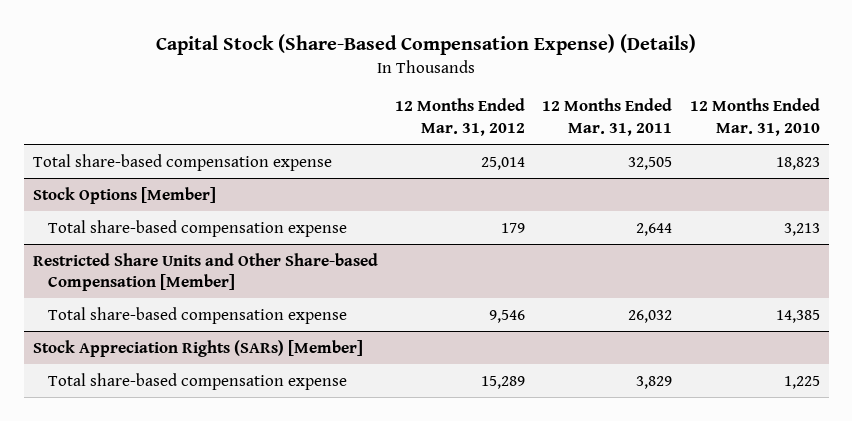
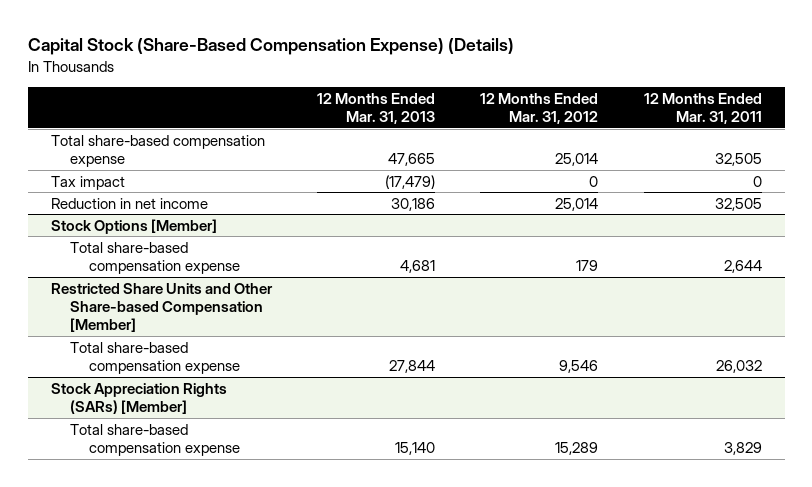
[689,98,820,136] 12 Months Ended Mar. 31, 2010 -> none
none -> [317,92,436,125] 12 Months Ended Mar. 31, 2013
none -> [50,175,125,190] Tax impact
none -> [50,197,208,209] Reduction in net income

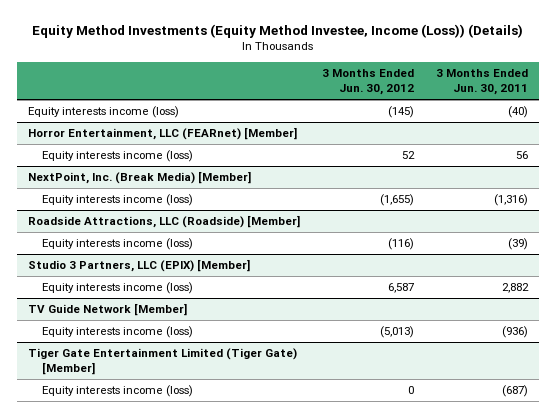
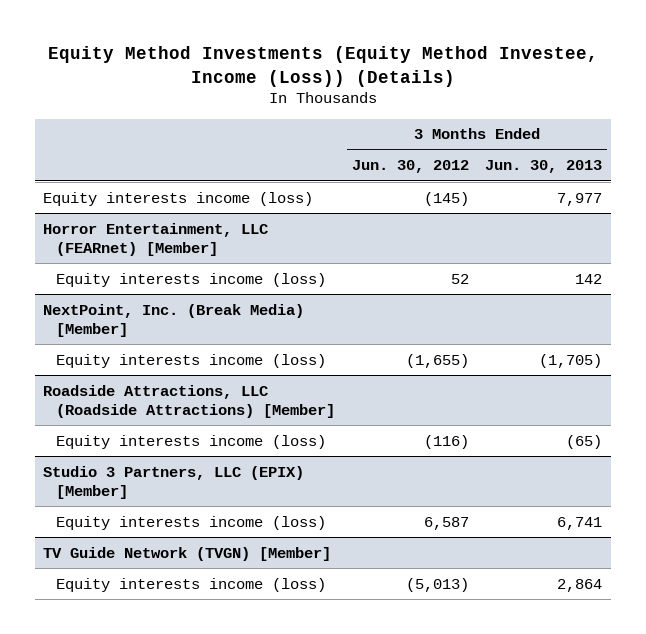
[435,69,528,96] 3 Months Ended Jun. 30, 2011 -> none
none -> [485,160,603,174] Jun. 30, 2013
[27,215,300,229] Roadside Attractions, LLC (Roadside) [Member] -> [43,384,335,418] Roadside Attractions, LLC (Roadside Attractions) [Member]
[27,303,187,317] TV Guide Network [Member] -> [43,546,332,561] TV Guide Network (TVGN) [Member]
[27,348,297,376] Tiger Gate Entertainment Limited (Tiger Gate) [Member] -> none
[42,385,194,398] Equity interests income (loss) -> none

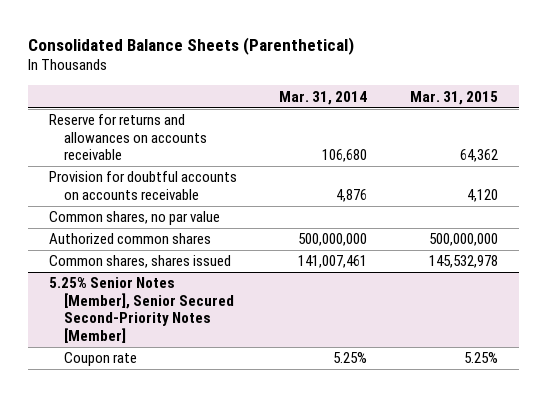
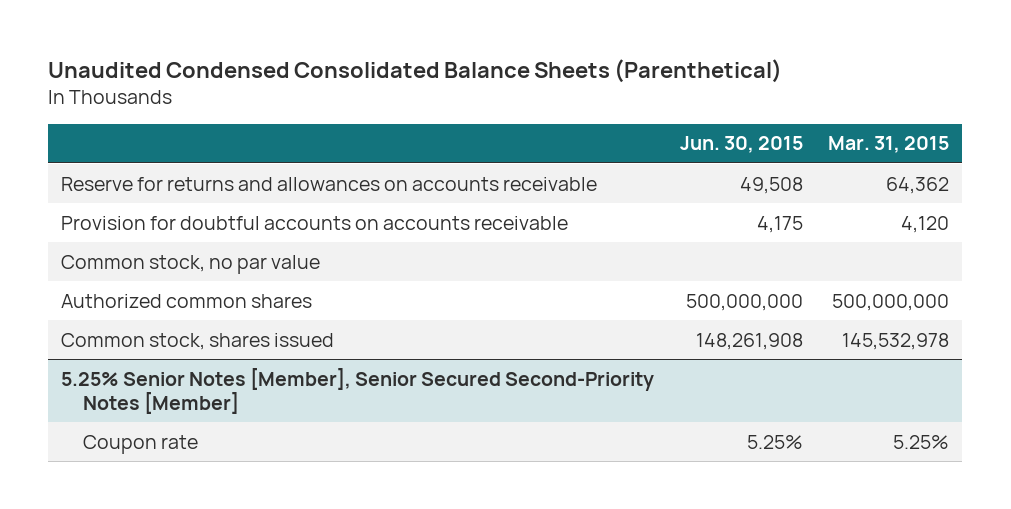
[27,36,354,55] Consolidated Balance Sheets (Parenthetical) -> [48,59,783,84] Unaudited Condensed Consolidated Balance Sheets (Parenthetical)
[279,90,368,105] Mar. 31, 2014 -> none
none -> [679,136,803,154] Jun. 30, 2015
[48,211,220,226] Common shares, no par value -> [61,254,321,274] Common stock, no par value
[48,255,231,269] Common shares, shares issued -> [61,332,335,350] Common stock, shares issued

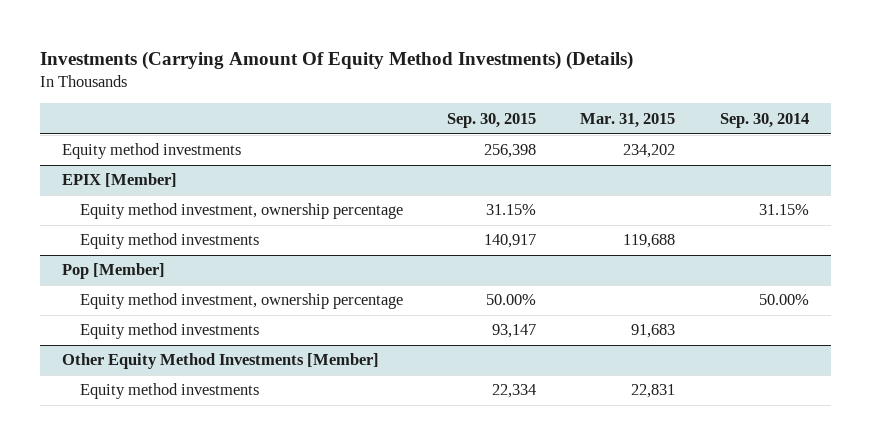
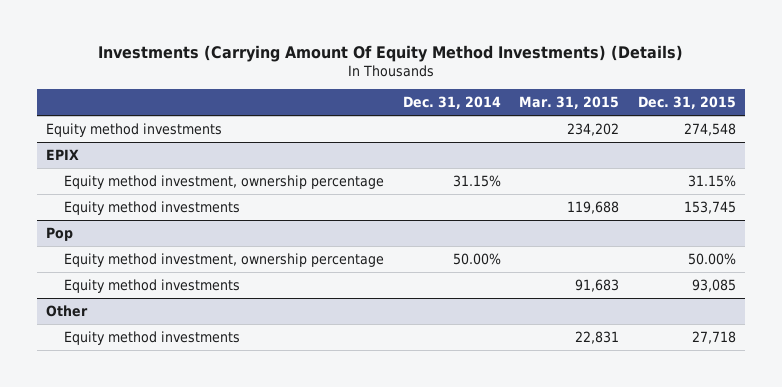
[447,112,537,128] Sep. 30, 2015 -> none
[719,112,809,128] Sep. 30, 2014 -> none
none -> [402,96,501,110] Dec. 31, 2014
none -> [637,96,736,110] Dec. 31, 2015
[61,173,177,188] EPIX [Member] -> [46,149,80,161] EPIX
[61,263,165,280] Pop [Member] -> [46,227,74,242] Pop
[61,353,379,370] Other Equity Method Investments [Member] -> [46,305,89,318] Other

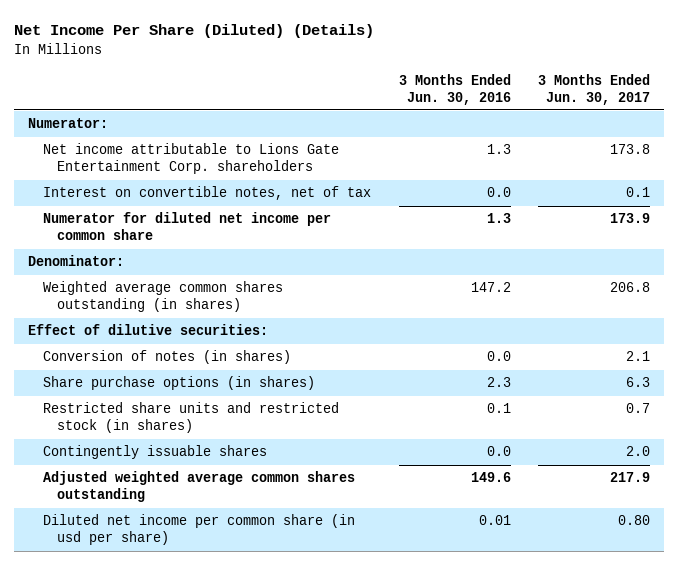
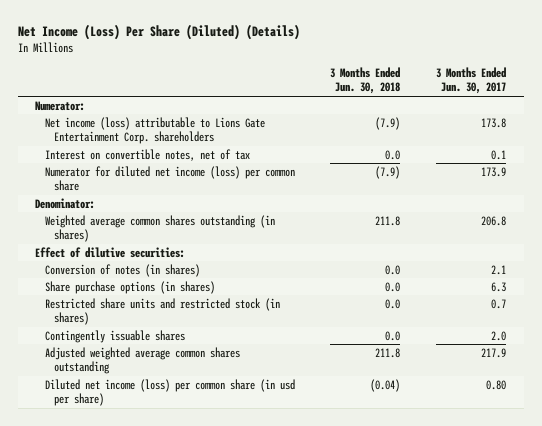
[14,24,375,39] Net Income Per Share (Diluted) (Details) -> [17,24,300,41] Net Income (Loss) Per Share (Diluted) (Details)
[398,73,511,105] 3 Months Ended Jun. 30, 2016 -> none
none -> [330,67,401,95] 3 Months Ended Jun. 30, 2018
[42,143,339,175] Net income attributable to Lions Gate Entertainment Corp. shareholders -> [44,116,265,145] Net income (loss) attributable to Lions Gate Entertainment Corp. shareholders
[42,212,331,241] Numerator for diluted net income per common share -> [44,165,295,192] Numerator for diluted net income (loss) per common share
[42,514,355,546] Diluted net income per common share (in usd per share) -> [44,378,295,407] Diluted net income (loss) per common share (in usd per share)

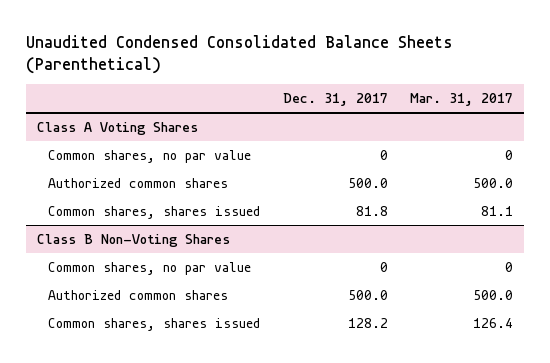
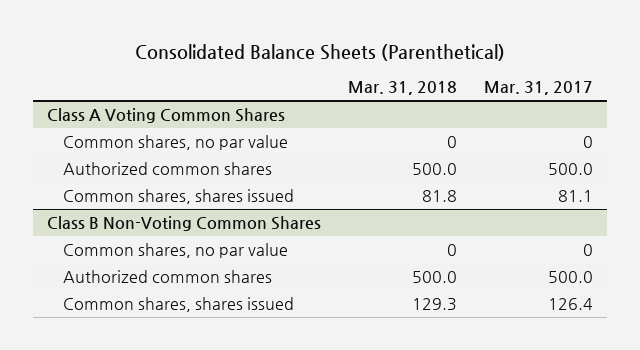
[26,35,454,75] Unaudited Condensed Consolidated Balance Sheets (Parenthetical) -> [134,43,505,61] Consolidated Balance Sheets (Parenthetical)
[282,93,388,107] Dec. 31, 2017 -> none
none -> [347,81,457,96] Mar. 31, 2018
[37,122,199,136] Class A Voting Shares -> [46,108,285,124] Class A Voting Common Shares
[37,234,231,248] Class B Non-Voting Shares -> [46,216,321,232] Class B Non-Voting Common Shares

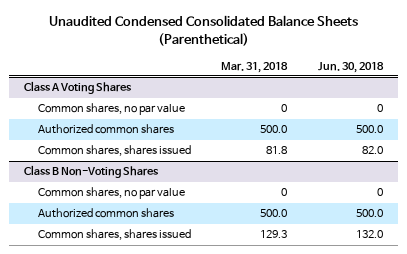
[134,43,505,61] Consolidated Balance Sheets (Parenthetical) -> [48,15,358,46] Unaudited Condensed Consolidated Balance Sheets (Parenthetical)
[484,81,594,96] Mar. 31, 2017 -> none
none -> [317,61,384,73] Jun. 30, 2018
[46,108,285,124] Class A Voting Common Shares -> [24,81,133,95] Class A Voting Shares
[46,216,321,232] Class B Non-Voting Common Shares -> [24,165,160,179] Class B Non-Voting Shares

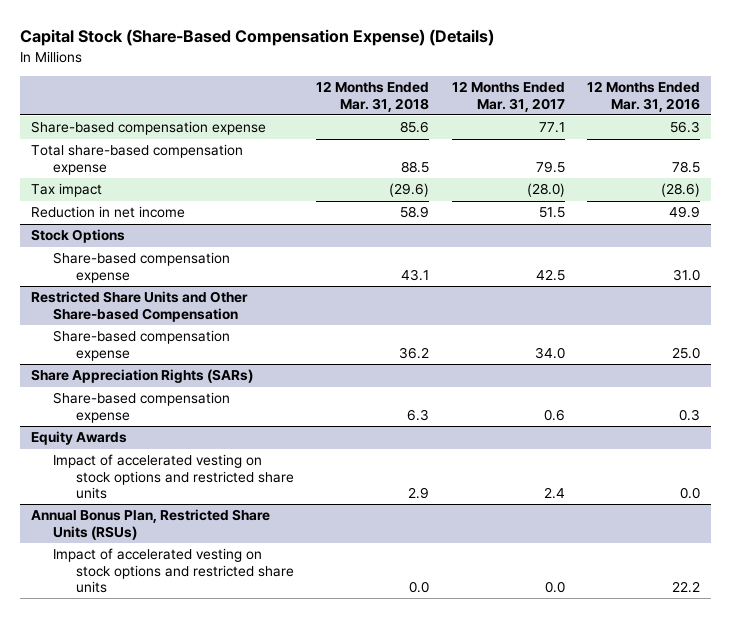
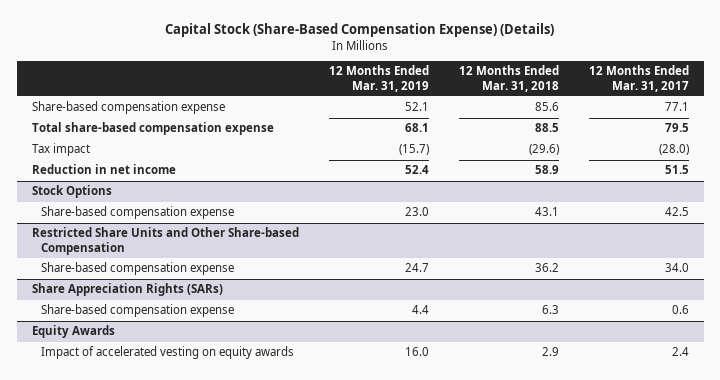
[586,81,700,112] 12 Months Ended Mar. 31, 2016 -> none
none -> [328,65,429,92] 12 Months Ended Mar. 31, 2019
[31,509,271,540] Annual Bonus Plan, Restricted Share Units (RSUs) -> none
[53,548,294,594] Impact of accelerated vesting on stock options and restricted share units -> none
[53,454,294,500] Impact of accelerated vesting on stock options and restricted share units -> [41,346,295,360] Impact of accelerated vesting on equity awards

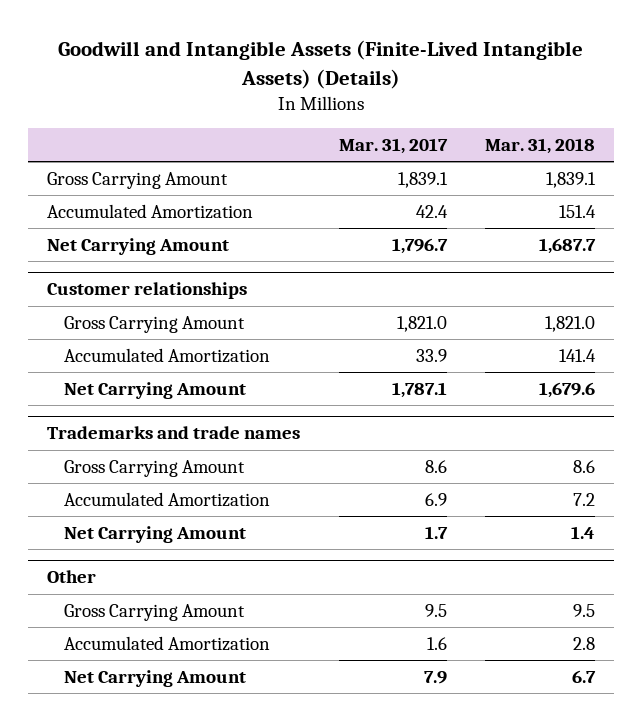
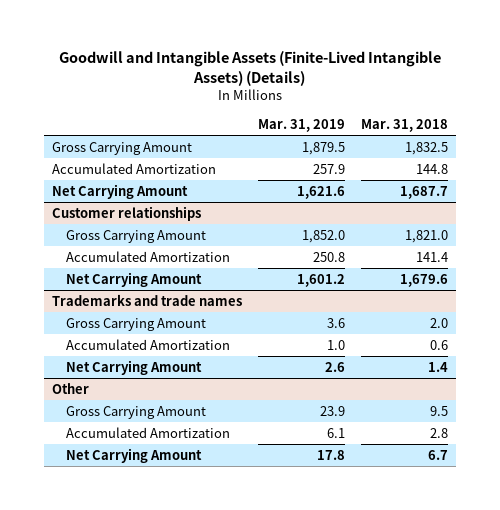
[338,137,448,154] Mar. 31, 2017 -> none
none -> [257,118,345,132] Mar. 31, 2019
[545,171,596,188] 1,839.1 -> [405,141,449,155] 1,832.5
[558,204,596,218] 151.4 -> [416,163,449,174] 144.8
[572,459,595,473] 8.6 -> [430,317,449,328] 2.0
[572,492,595,506] 7.2 -> [430,339,449,350] 0.6

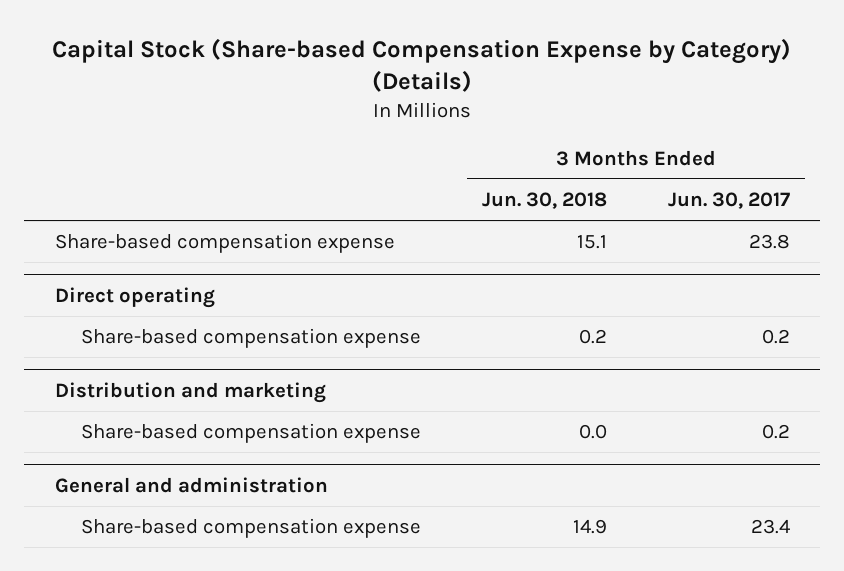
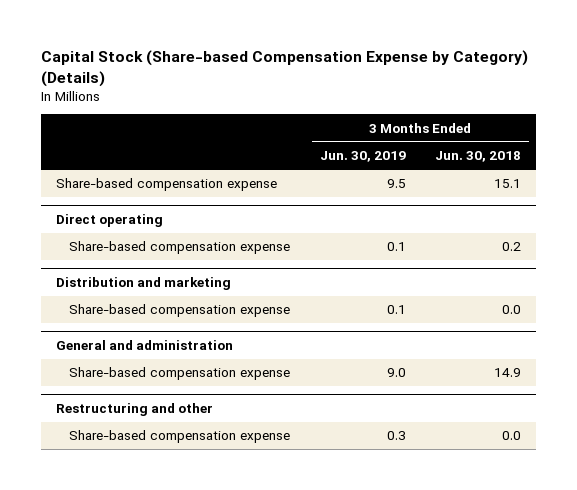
[667,192,790,210] Jun. 30, 2017 -> none
none -> [319,151,406,163] Jun. 30, 2019
none -> [55,402,213,416] Restructuring and other
none -> [69,430,291,444] Share-based compensation expense

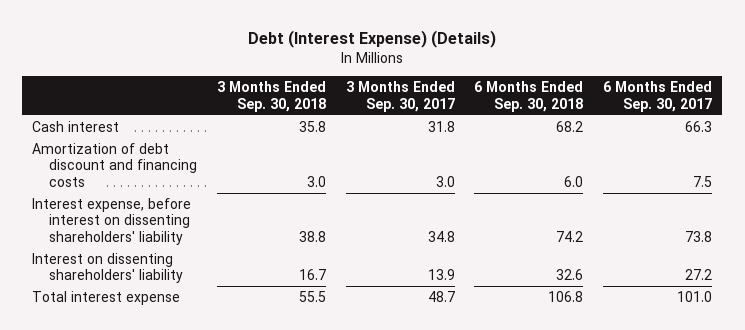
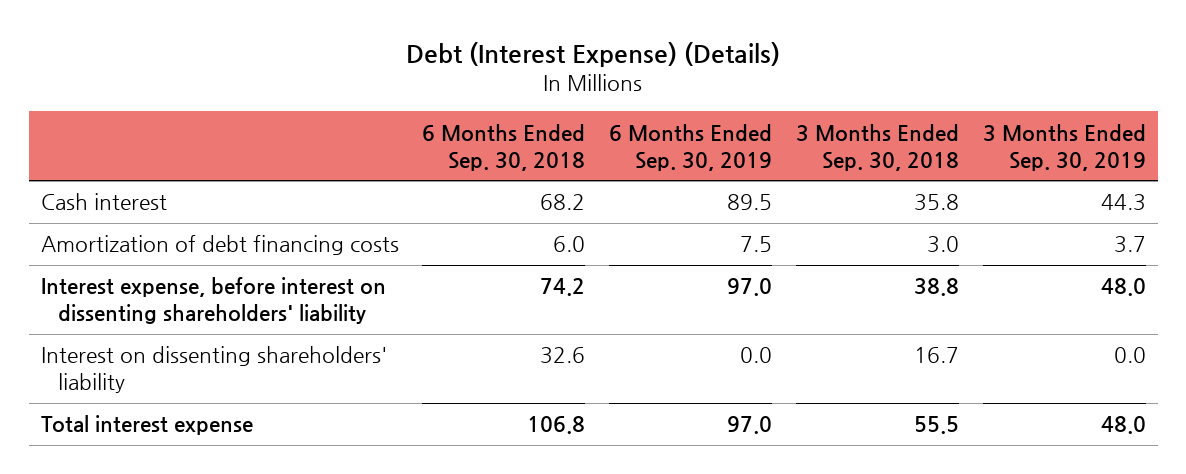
[345,81,455,112] 3 Months Ended Sep. 30, 2017 -> none
[603,81,713,112] 6 Months Ended Sep. 30, 2017 -> none
none -> [609,123,773,171] 6 Months Ended Sep. 30, 2019
none -> [982,123,1146,171] 3 Months Ended Sep. 30, 2019
[32,142,198,188] Amortization of debt discount and financing costs -> [40,235,399,256] Amortization of debt financing costs

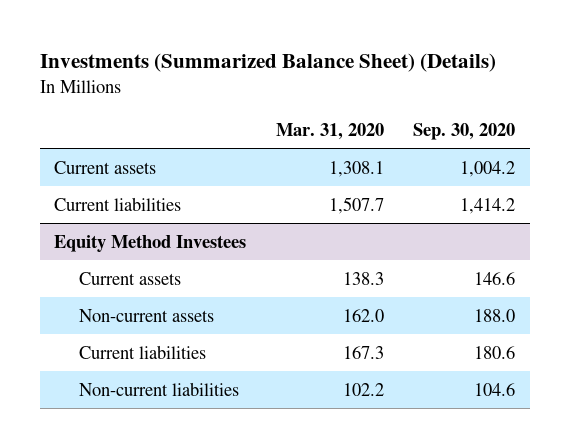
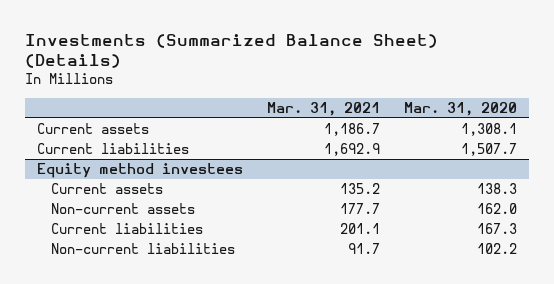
[413,122,516,140] Sep. 30, 2020 -> none
none -> [267,101,381,116] Mar. 31, 2021
[54,234,247,252] Equity Method Investees -> [37,163,244,179] Equity method investees

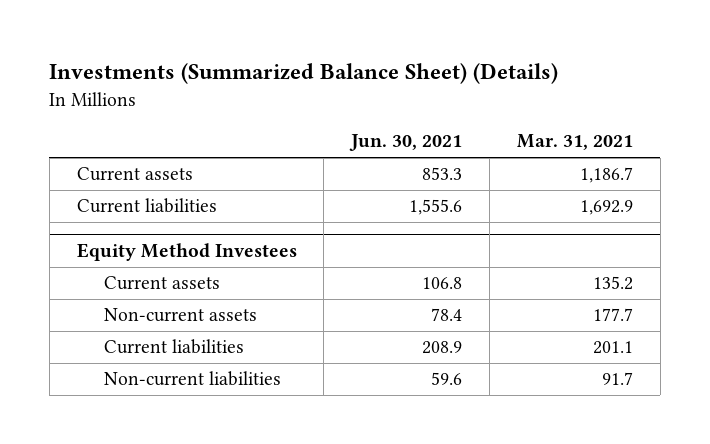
[404,101,518,116] Mar. 31, 2020 -> none
none -> [349,134,463,152] Jun. 30, 2021
[37,163,244,179] Equity method investees -> [76,242,297,261] Equity Method Investees

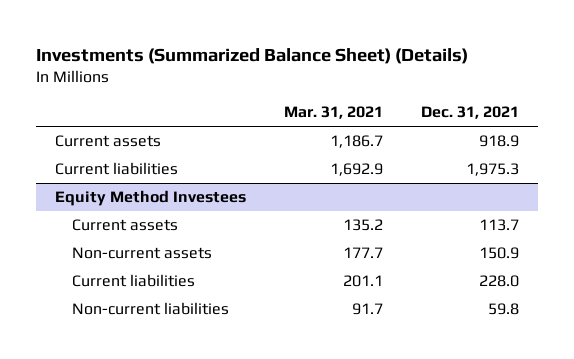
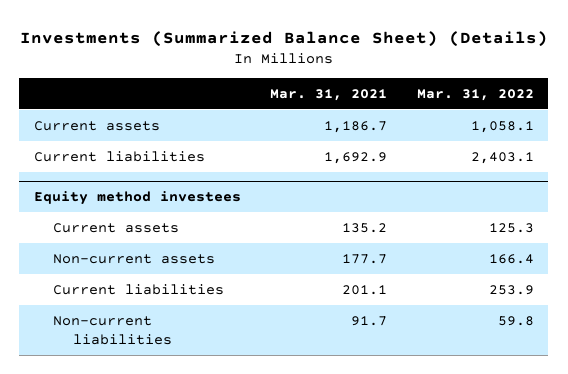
[421,106,520,120] Dec. 31, 2021 -> none
none -> [416,88,534,101] Mar. 31, 2022
[55,190,247,207] Equity Method Investees -> [33,191,241,206] Equity method investees

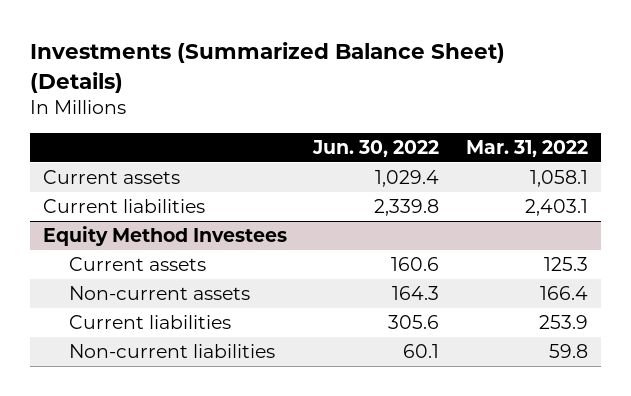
[270,88,388,101] Mar. 31, 2021 -> none
none -> [312,139,440,157] Jun. 30, 2022
[33,191,241,206] Equity method investees -> [43,225,288,246] Equity Method Investees

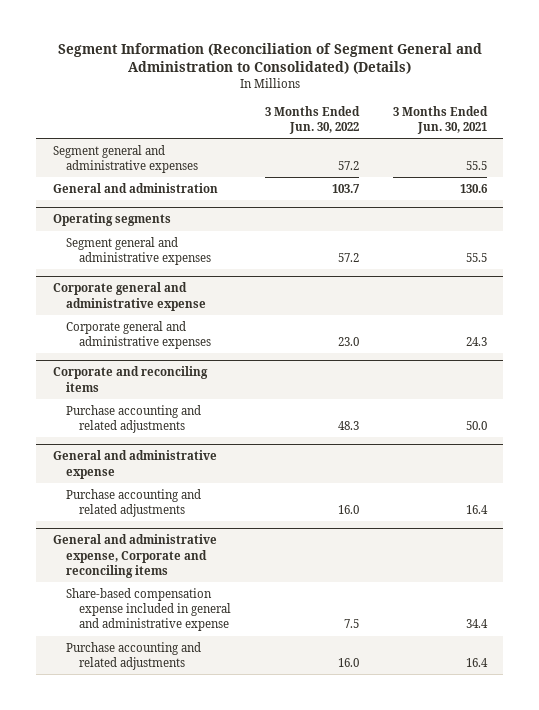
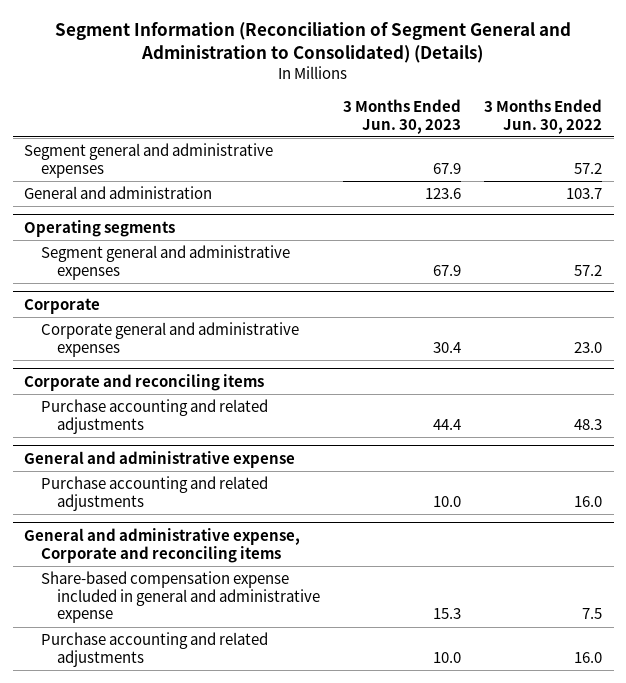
[392,105,488,134] 3 Months Ended Jun. 30, 2021 -> none
none -> [343,99,462,134] 3 Months Ended Jun. 30, 2023
[52,282,207,311] Corporate general and administrative expense -> [24,297,101,314] Corporate

